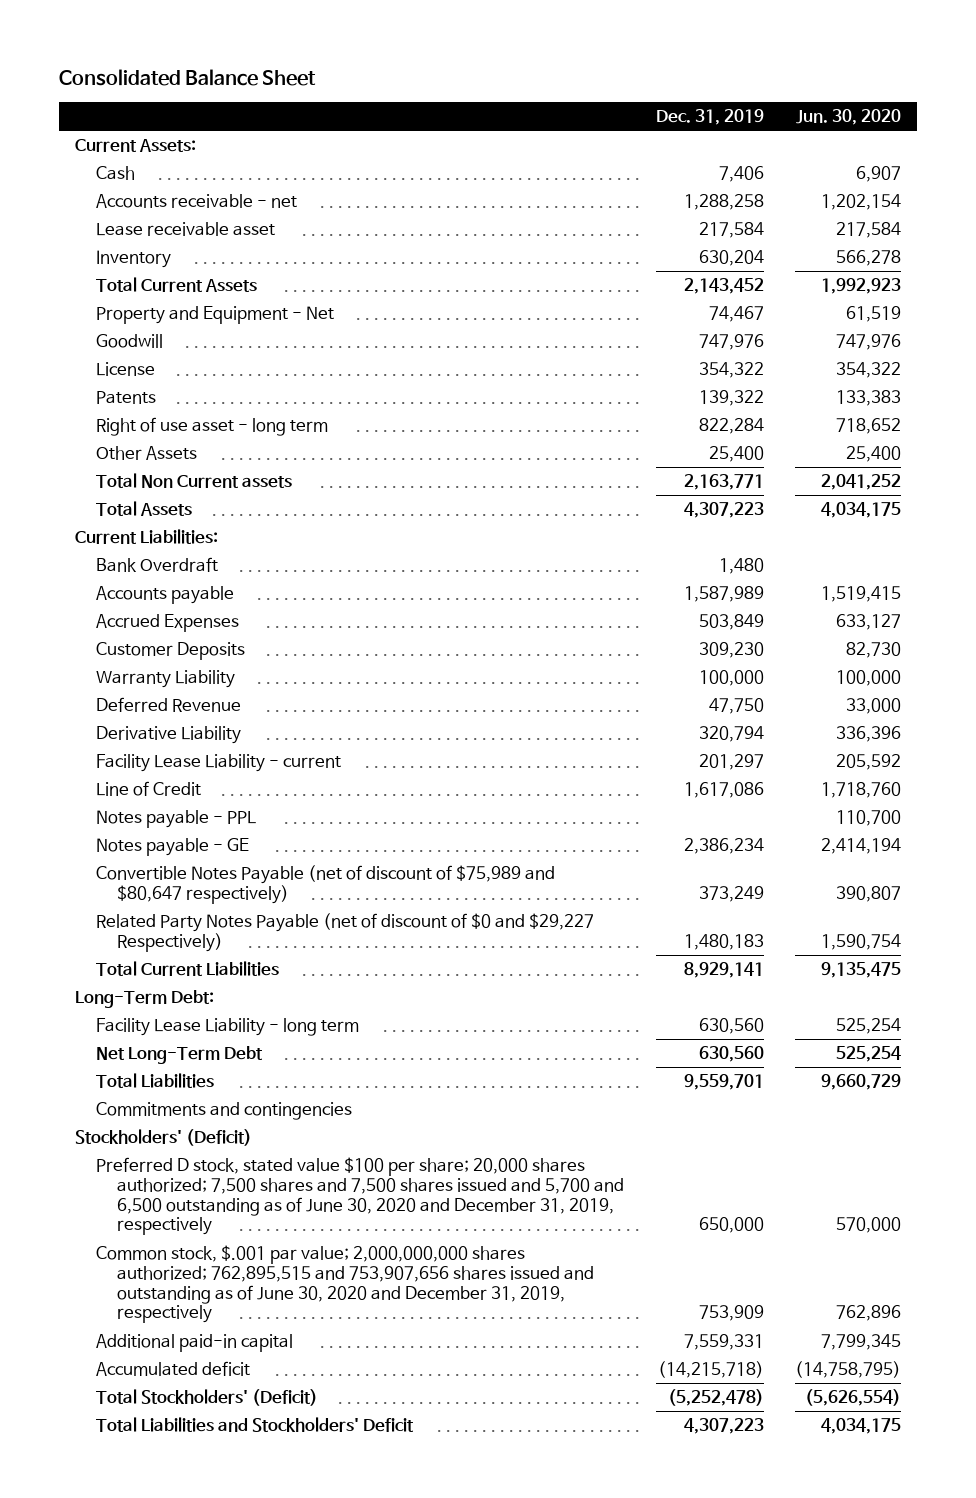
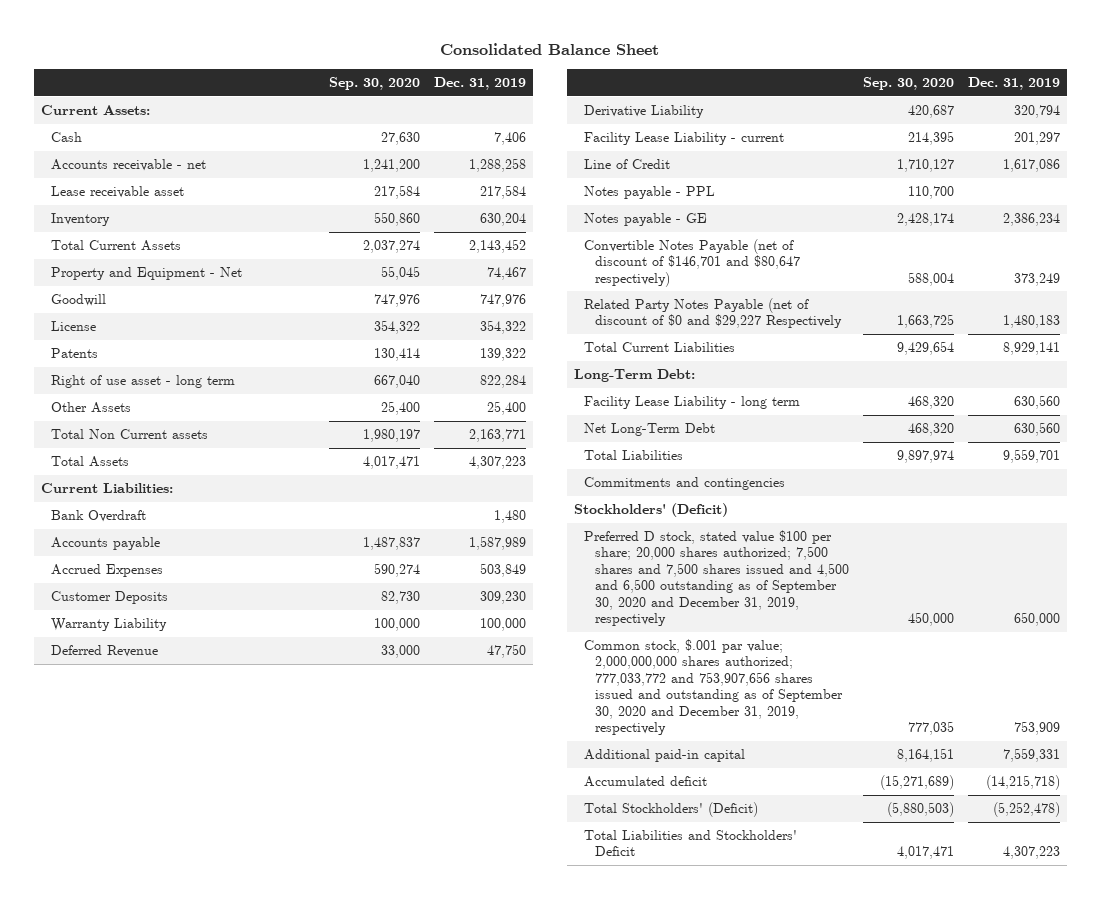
[796,109,902,126] Jun. 30, 2020 -> none
none -> [329,76,421,90] Sep. 30, 2020
[95,865,555,905] Convertible Notes Payable (net of discount of $75,989 and $80,647 respectively) -> [584,239,800,287] Convertible Notes Payable (net of discount of $146,701 and $80,647 respectively)
[95,913,594,953] Related Party Notes Payable (net of discount of $0 and $29,227 Respectively) -> [584,298,842,329] Related Party Notes Payable (net of discount of $0 and $29,227 Respectively
[95,1157,624,1236] Preferred D stock, stated value $100 per share; 20,000 shares authorized; 7,500 shares and 7,500 shares issued and 5,700 and 6,500 outstanding as of June 30, 2020 and December 31, 2019, respectively -> [584,530,849,626] Preferred D stock, stated value $100 per share; 20,000 shares authorized; 7,500 shares and 7,500 shares issued and 4,500 and 6,500 outstanding as of September 30, 2020 and December 31, 2019, respectively
[95,1245,594,1324] Common stock, $.001 par value; 2,000,000,000 shares authorized; 762,895,515 and 753,907,656 shares issued and outstanding as of June 30, 2020 and December 31, 2019, respectively -> [584,639,843,735] Common stock, $.001 par value; 2,000,000,000 shares authorized; 777,033,772 and 753,907,656 shares issued and outstanding as of September 30, 2020 and December 31, 2019, respectively

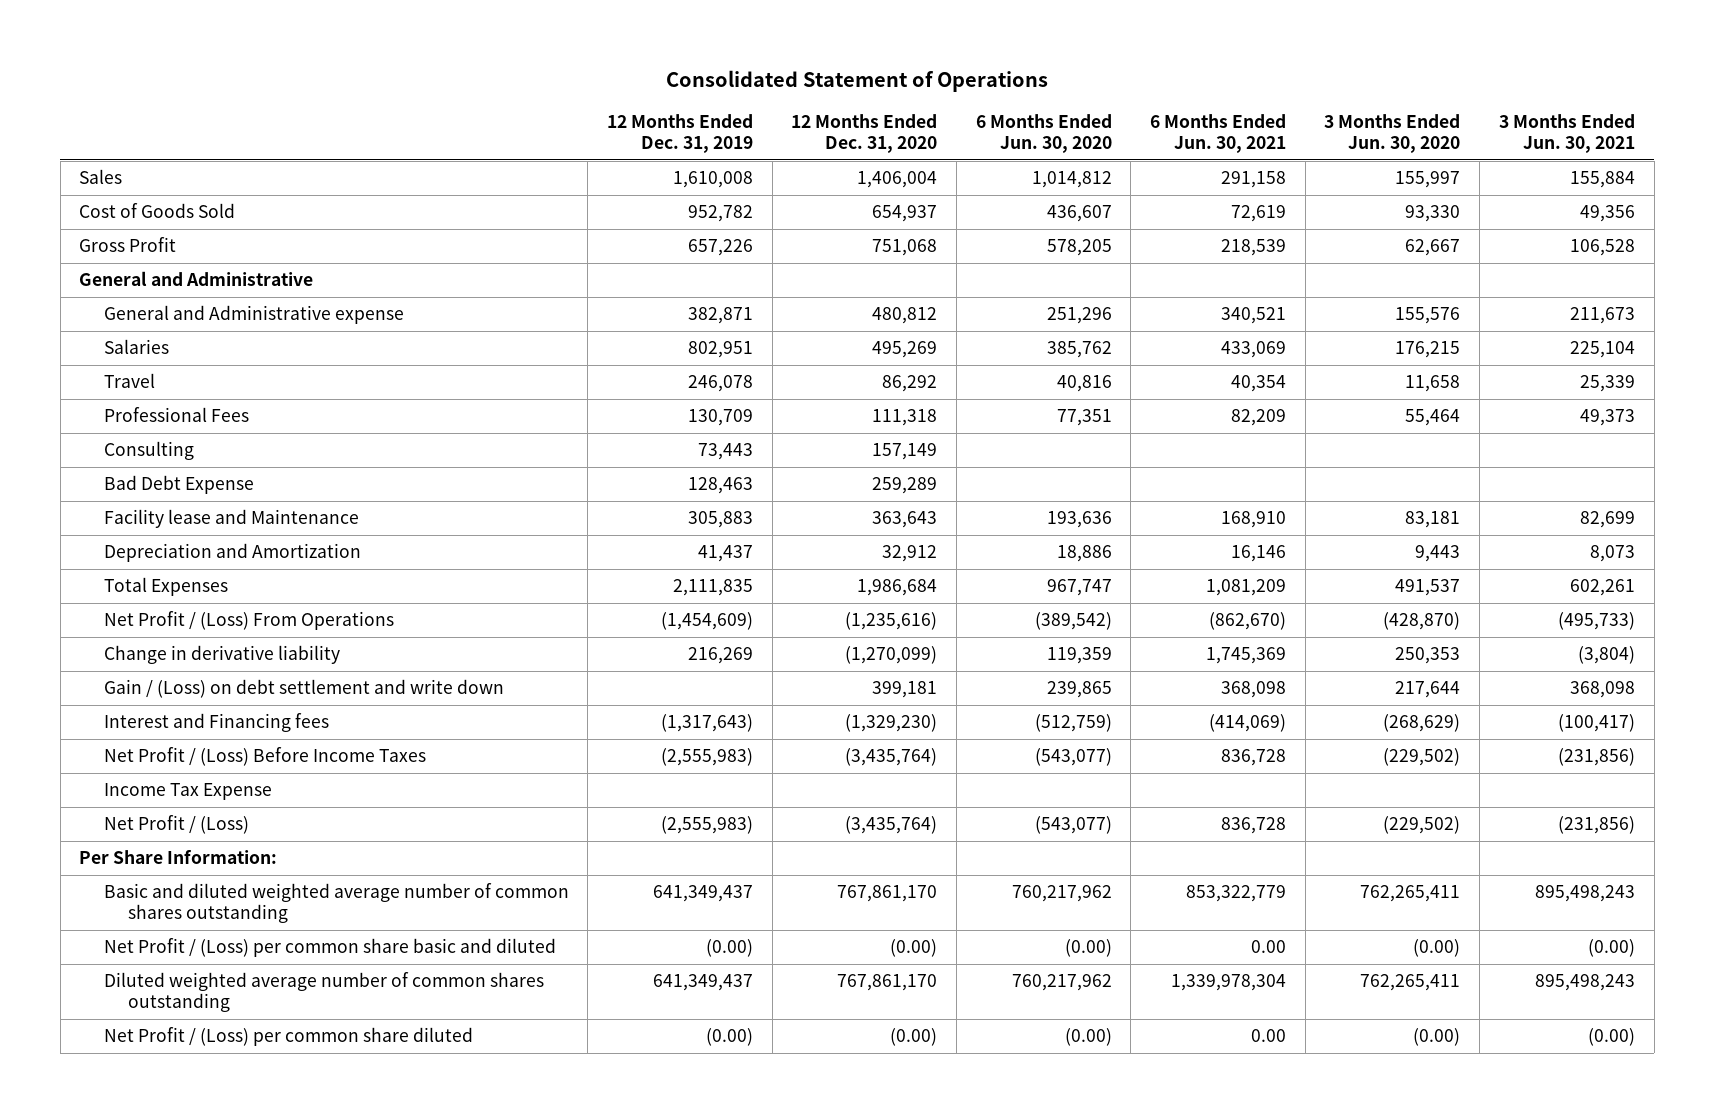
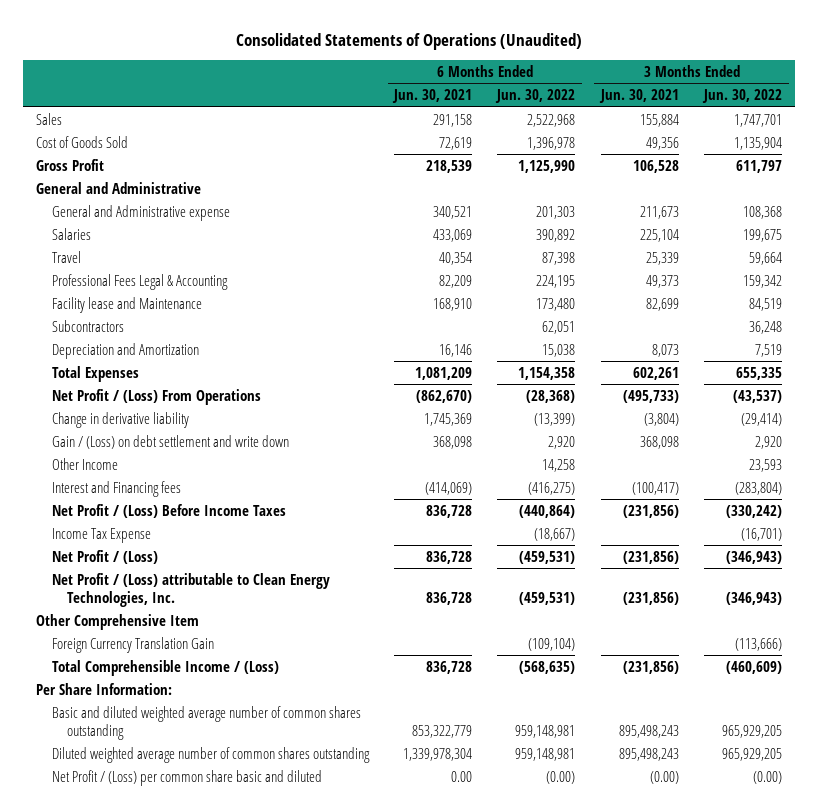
[666,70,1049,93] Consolidated Statement of Operations -> [235,32,582,50] Consolidated Statements of Operations (Unaudited)
[606,114,753,154] 12 Months Ended Dec. 31, 2019 -> none
[791,114,938,154] 12 Months Ended Dec. 31, 2020 -> none
[975,114,1112,154] 6 Months Ended Jun. 30, 2020 -> none
[1324,114,1461,154] 3 Months Ended Jun. 30, 2020 -> none
none -> [495,89,576,104] Jun. 30, 2022
none -> [702,89,783,104] Jun. 30, 2022
[103,441,194,461] Consulting -> none
[103,475,254,495] Bad Debt Expense -> none
[103,407,249,423] Professional Fees -> [51,273,228,290] Professional Fees Legal & Accounting
none -> [51,319,124,332] Subcontractors
none -> [51,457,118,470] Other Income
none -> [51,572,330,607] Net Profit / (Loss) attributable to Clean Energy Technologies, Inc.
none -> [35,613,199,630] Other Comprehensive Item
none -> [51,636,214,653] Foreign Currency Translation Gain
none -> [51,659,279,676] Total Comprehensible Income / (Loss)
[103,1027,473,1047] Net Profit / (Loss) per common share diluted -> none
[103,938,556,958] Net Profit / (Loss) per common share basic and diluted -> [51,769,322,786] Net Profit / (Loss) per common share basic and diluted

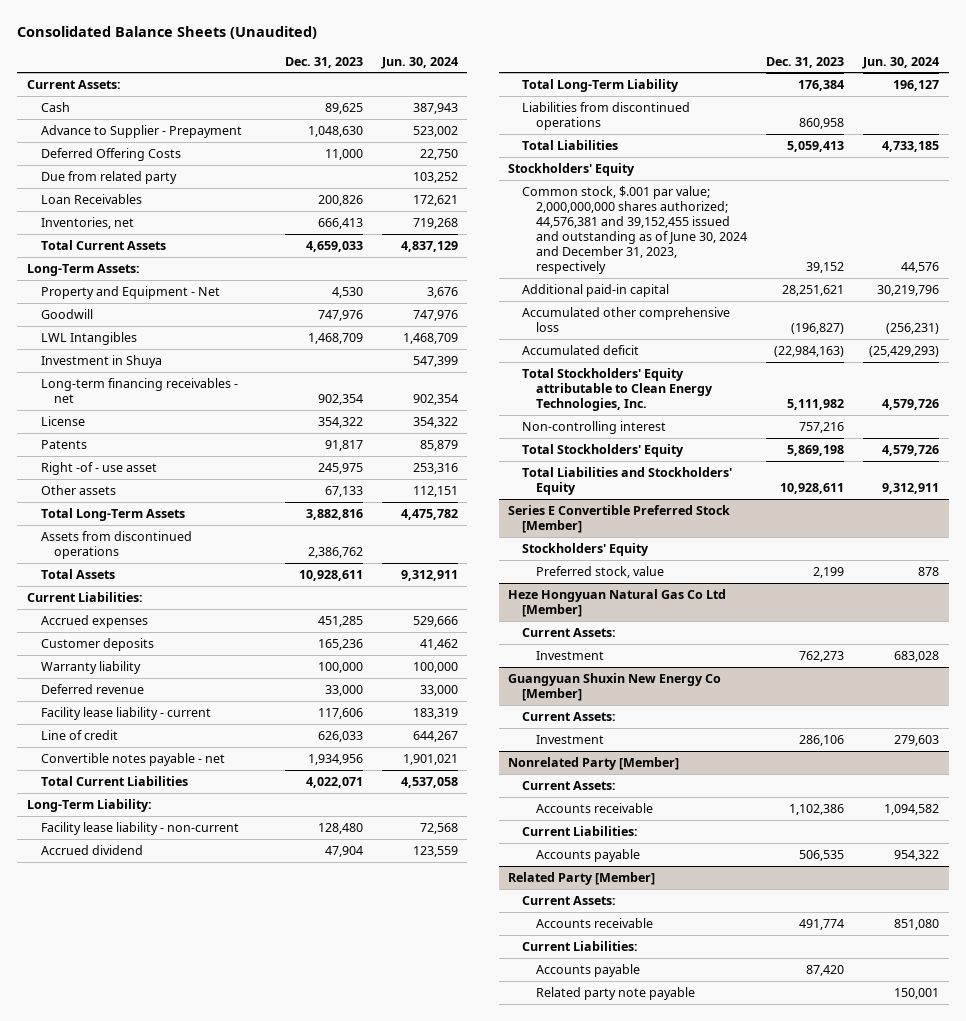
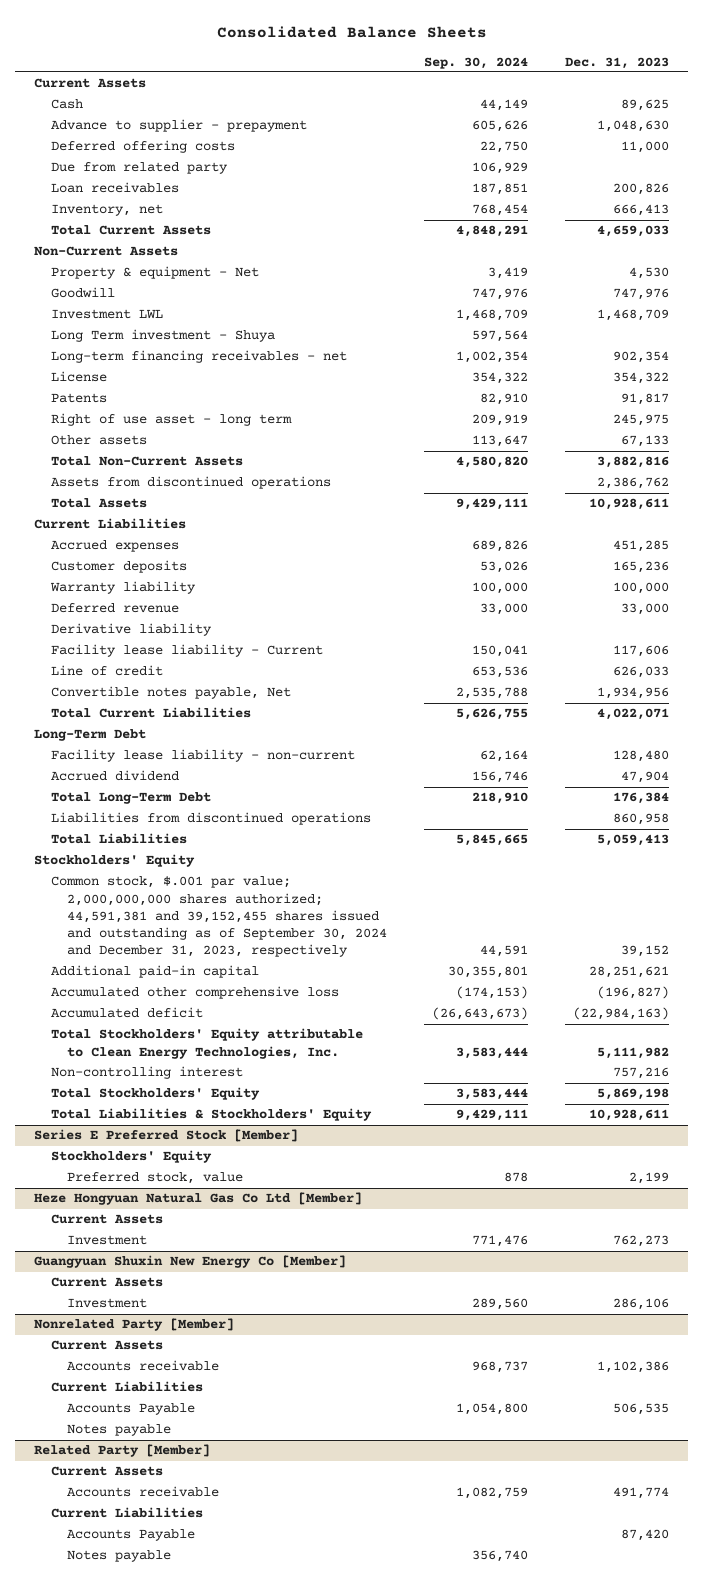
[17,26,318,40] Consolidated Balance Sheets (Unaudited) -> [216,26,487,39] Consolidated Balance Sheets
[380,56,458,69] Jun. 30, 2024 -> none
none -> [424,56,529,69] Sep. 30, 2024
[27,79,122,89] Current Assets: -> [33,78,146,89] Current Assets
[40,124,242,138] Advance to Supplier - Prepayment -> [50,119,307,133] Advance to supplier - prepayment
[40,147,181,161] Deferred Offering Costs -> [50,140,235,154] Deferred offering costs
[40,193,142,204] Loan Receivables -> [50,182,179,194] Loan receivables
[40,216,134,229] Inventories, net -> [50,204,163,217] Inventory, net
[27,263,141,276] Long-Term Assets: -> [33,246,178,257] Non-Current Assets
[40,285,220,299] Property and Equipment - Net -> [50,266,259,280] Property & equipment - Net
[40,331,137,345] LWL Intangibles -> [50,309,163,320] Investment LWL
[40,354,162,368] Investment in Shuya -> [50,329,275,343] Long Term investment - Shuya
[40,461,157,475] Right -of - use asset -> [50,413,292,427] Right of use asset - long term
[40,507,185,521] Total Long-Term Assets -> [50,456,243,467] Total Non-Current Assets
[27,591,144,602] Current Liabilities: -> [33,518,186,530] Current Liabilities
none -> [50,623,212,637] Derivative liability
[40,706,211,720] Facility lease liability - current -> [50,644,323,658] Facility lease liability - Current
[40,752,225,766] Convertible notes payable - net -> [50,686,291,700] Convertible notes payable, Net
[27,798,153,812] Long-Term Liability: -> [33,729,146,742] Long-Term Debt
[522,78,680,92] Total Long-Term Liability -> [50,792,211,805] Total Long-Term Debt
[522,185,747,274] Common stock, $.001 par value; 2,000,000,000 shares authorized; 44,576,381 and 39,152,455 issued and outstanding as of June 30, 2024 and December 31, 2023, respectively -> [50,876,388,958] Common stock, $.001 par value; 2,000,000,000 shares authorized; 44,591,381 and 39,152,455 shares issued and outstanding as of September 30, 2024 and December 31, 2023, respectively
[522,466,733,495] Total Liabilities and Stockholders' Equity -> [50,1108,372,1122] Total Liabilities & Stockholders' Equity
[508,504,731,533] Series E Convertible Preferred Stock [Member] -> [33,1129,298,1143] Series E Preferred Stock [Member]
[522,627,617,637] Current Assets: -> [50,1214,163,1225] Current Assets
[522,711,617,721] Current Assets: -> [50,1277,163,1288] Current Assets
[522,780,617,790] Current Assets: -> [50,1340,163,1351] Current Assets
[522,825,639,836] Current Liabilities: -> [50,1381,203,1393] Current Liabilities
[535,848,640,862] Accounts payable -> [67,1403,196,1416] Accounts Payable
none -> [67,1424,172,1437] Notes payable
[522,895,617,905] Current Assets: -> [50,1466,163,1477] Current Assets
[522,940,639,951] Current Liabilities: -> [50,1507,203,1519] Current Liabilities
[535,963,640,977] Accounts payable -> [67,1529,196,1542] Accounts Payable
[535,986,695,1000] Related party note payable -> [67,1550,172,1563] Notes payable

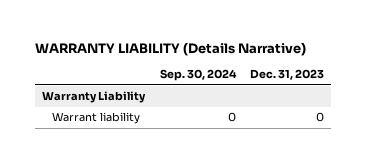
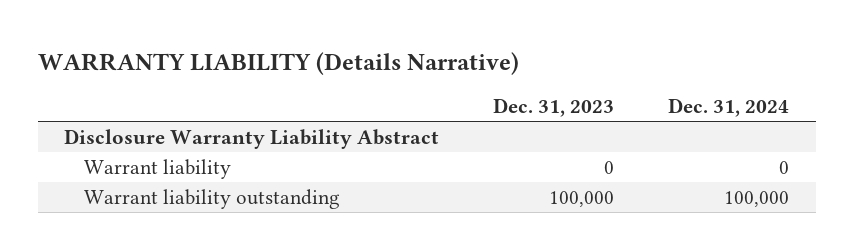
[159,69,237,82] Sep. 30, 2024 -> none
none -> [667,98,789,118] Dec. 31, 2024
[42,91,147,104] Warranty Liability -> [64,128,440,149] Disclosure Warranty Liability Abstract
none -> [84,188,341,209] Warrant liability outstanding

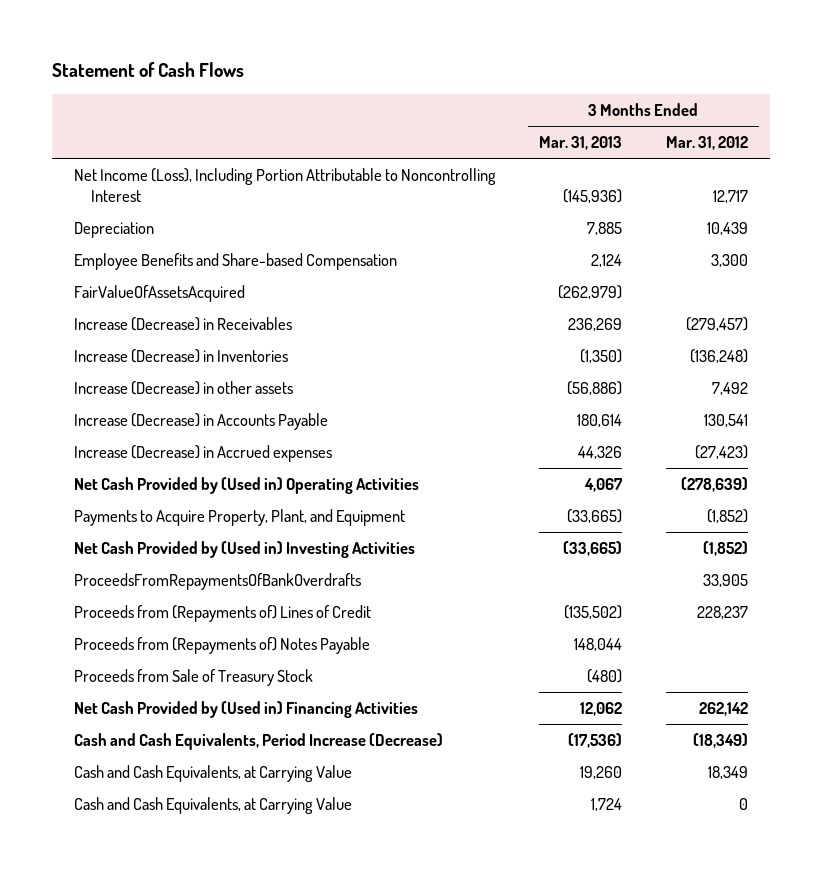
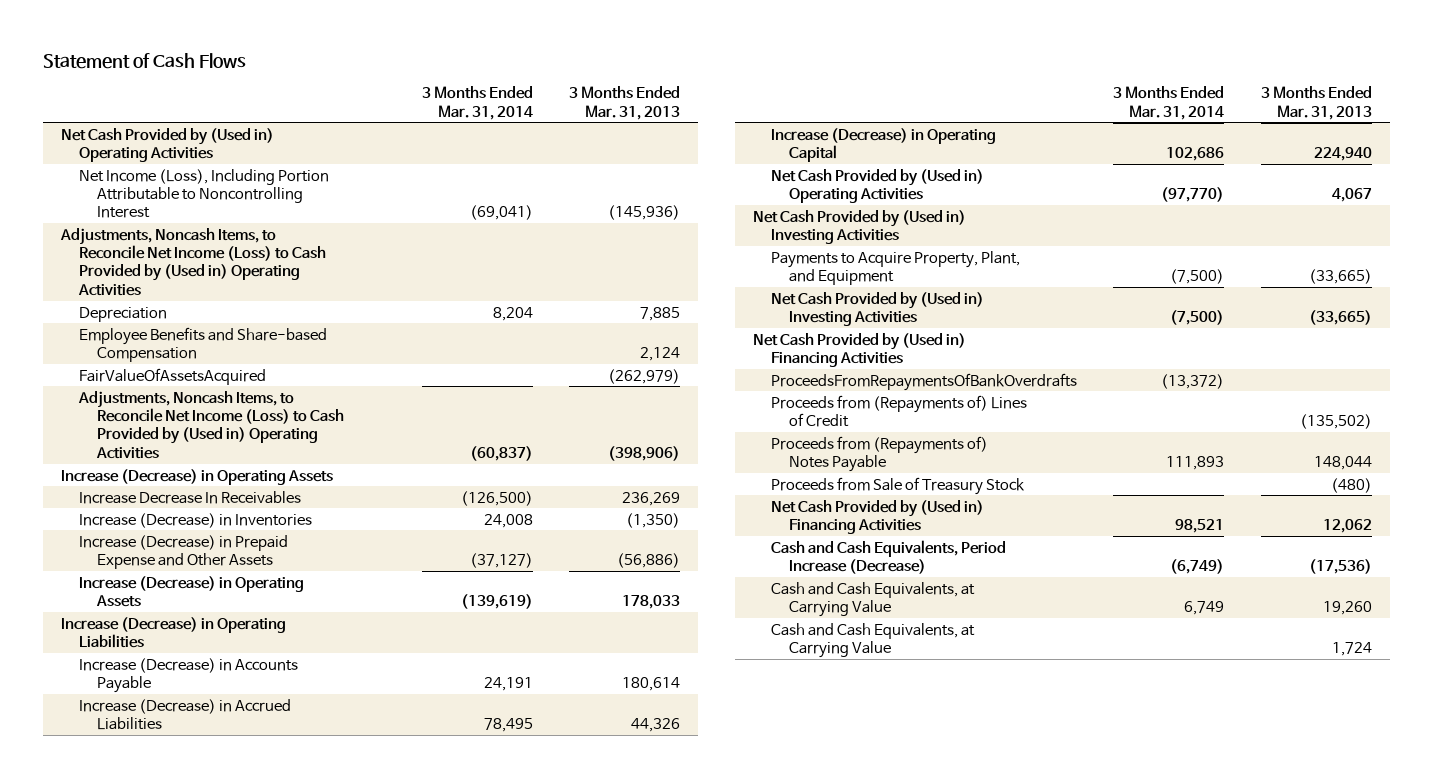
[665,136,748,151] Mar. 31, 2012 -> none
none -> [421,86,533,120] 3 Months Ended Mar. 31, 2014
none -> [61,127,275,162] Net Cash Provided by (Used in) Operating Activities
none -> [60,227,327,296] Adjustments, Noncash Items, to Reconcile Net Income (Loss) to Cash Provided by (Used in) Operating Activities
none -> [78,390,345,459] Adjustments, Noncash Items, to Reconcile Net Income (Loss) to Cash Provided by (Used in) Operating Activities
none -> [61,468,334,485] Increase (Decrease) in Operating Assets
[73,317,292,332] Increase (Decrease) in Receivables -> [79,490,302,504] Increase Decrease In Receivables
[73,381,293,396] Increase (Decrease) in other assets -> [79,534,289,569] Increase (Decrease) in Prepaid Expense and Other Assets
none -> [79,575,305,607] Increase (Decrease) in Operating Assets
none -> [61,616,287,648] Increase (Decrease) in Operating Liabilities
[73,445,332,463] Increase (Decrease) in Accrued expenses -> [79,698,292,730] Increase (Decrease) in Accrued Liabilities
none -> [771,127,997,162] Increase (Decrease) in Operating Capital
none -> [753,209,967,244] Net Cash Provided by (Used in) Investing Activities
none -> [753,332,967,367] Net Cash Provided by (Used in) Financing Activities

